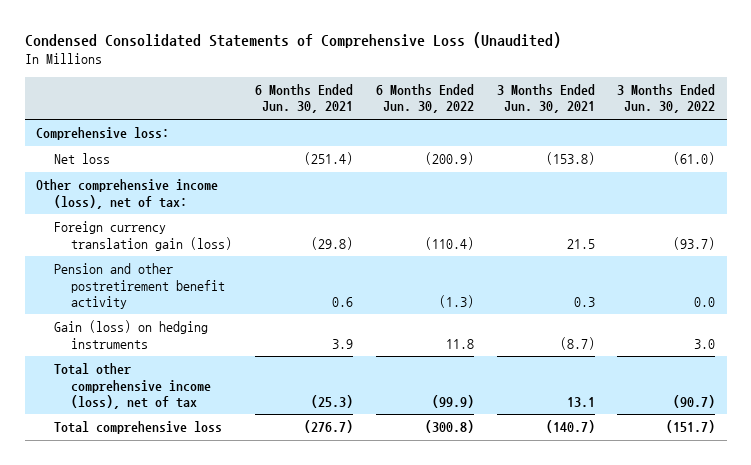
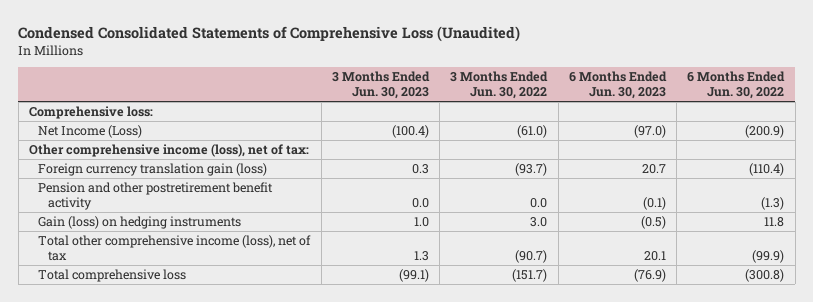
[255,84,354,114] 6 Months Ended Jun. 30, 2021 -> none
[496,84,595,114] 3 Months Ended Jun. 30, 2021 -> none
none -> [331,71,430,100] 3 Months Ended Jun. 30, 2023
none -> [568,71,667,100] 6 Months Ended Jun. 30, 2023
[53,153,110,165] Net loss -> [38,125,143,139] Net Income (Loss)

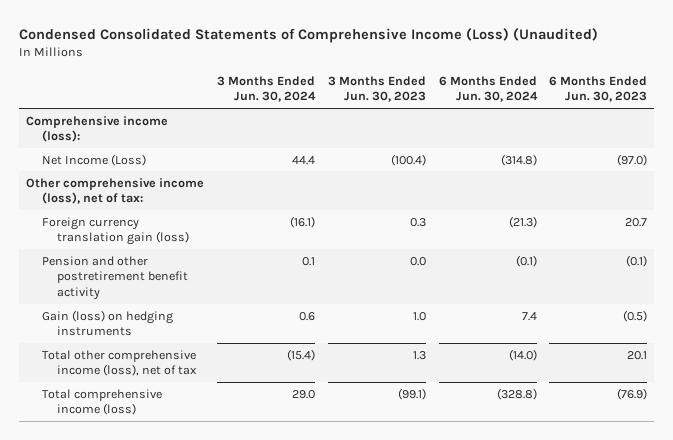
[18,25,521,42] Condensed Consolidated Statements of Comprehensive Loss (Unaudited) -> [19,28,599,44] Condensed Consolidated Statements of Comprehensive Income (Loss) (Unaudited)
[450,71,549,100] 3 Months Ended Jun. 30, 2022 -> none
[687,71,786,100] 6 Months Ended Jun. 30, 2022 -> none
none -> [216,75,316,103] 3 Months Ended Jun. 30, 2024
none -> [438,75,538,103] 6 Months Ended Jun. 30, 2024
[28,106,153,120] Comprehensive loss: -> [25,115,168,143] Comprehensive income (loss):
[38,269,187,283] Total comprehensive loss -> [41,388,162,416] Total comprehensive income (loss)

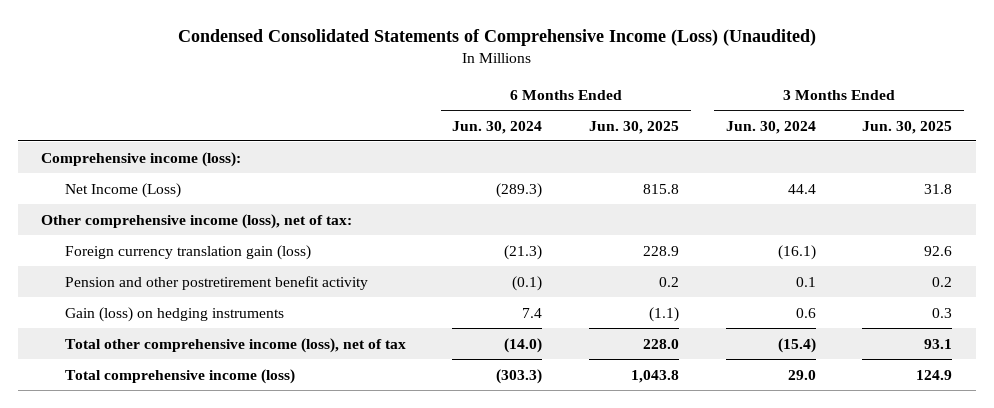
[327,75,426,103] 3 Months Ended Jun. 30, 2023 -> none
[549,75,648,103] 6 Months Ended Jun. 30, 2023 -> none
none -> [589,120,680,134] Jun. 30, 2025
none -> [862,120,953,134] Jun. 30, 2025
[500,153,537,166] (314.8) -> [496,182,543,198] (289.3)
[496,387,537,400] (328.8) -> [496,368,543,384] (303.3)

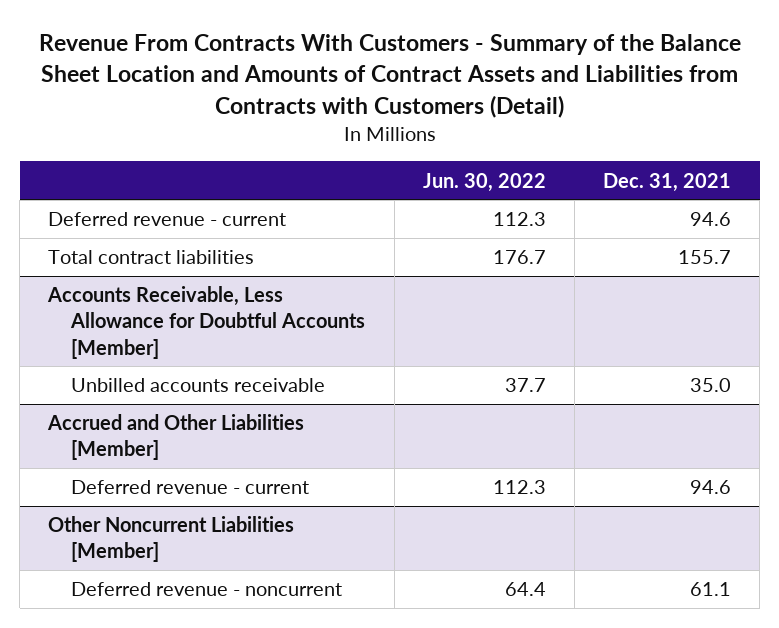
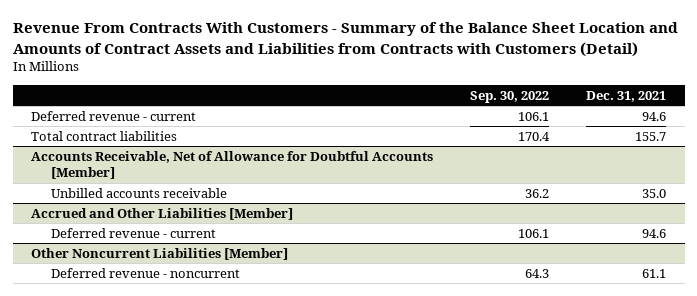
[422,172,546,192] Jun. 30, 2022 -> none
none -> [470,90,550,103] Sep. 30, 2022
[47,286,366,359] Accounts Receivable, Less Allowance for Doubtful Accounts [Member] -> [31,150,434,180] Accounts Receivable, Net of Allowance for Doubtful Accounts [Member]

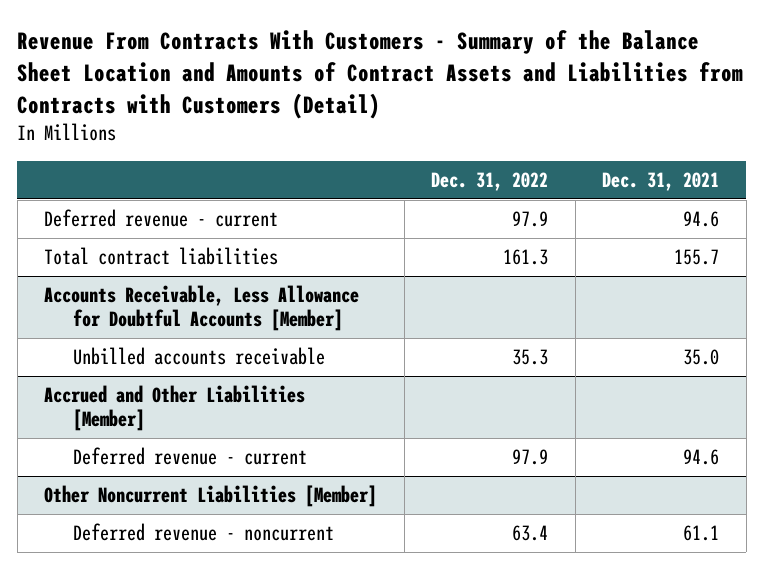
[470,90,550,103] Sep. 30, 2022 -> none
none -> [431,172,549,192] Dec. 31, 2022
[31,150,434,180] Accounts Receivable, Net of Allowance for Doubtful Accounts [Member] -> [44,285,360,332] Accounts Receivable, Less Allowance for Doubtful Accounts [Member]

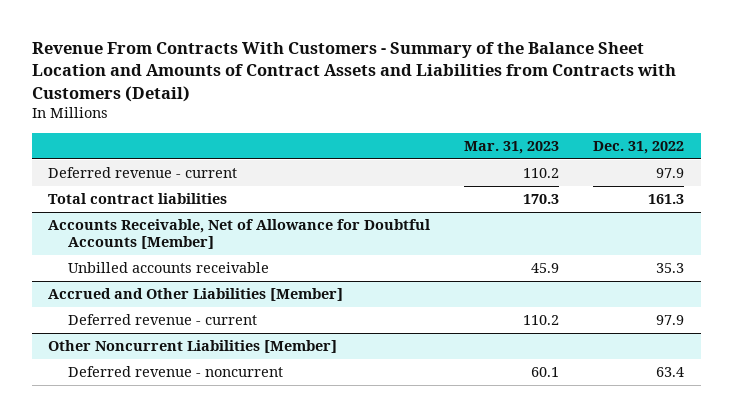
[602,172,720,192] Dec. 31, 2021 -> none
none -> [464,141,560,155] Mar. 31, 2023
[44,285,360,332] Accounts Receivable, Less Allowance for Doubtful Accounts [Member] -> [48,219,431,250] Accounts Receivable, Net of Allowance for Doubtful Accounts [Member]

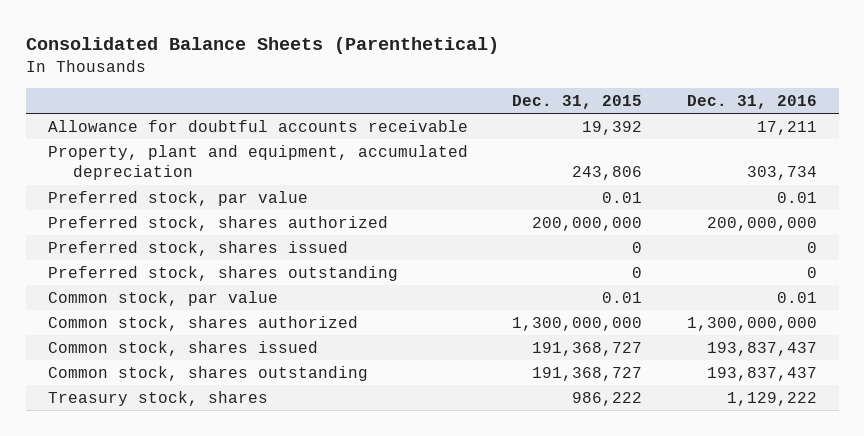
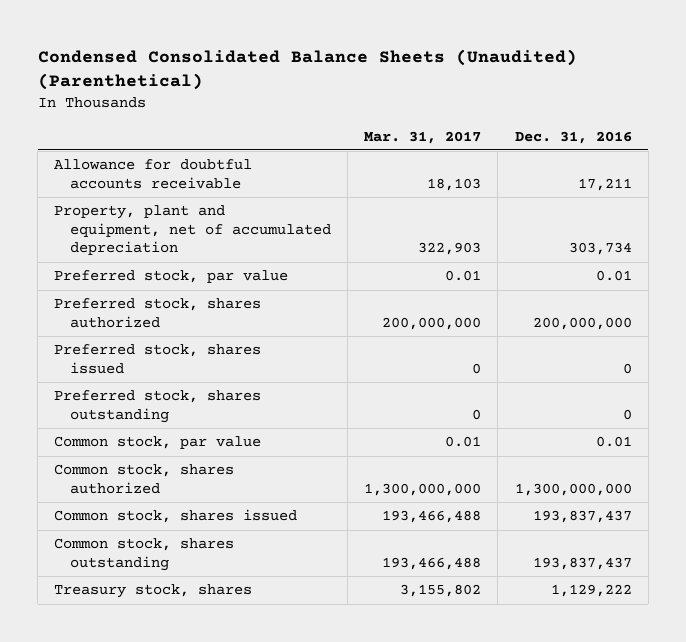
[25,37,499,55] Consolidated Balance Sheets (Parenthetical) -> [37,48,577,90] Condensed Consolidated Balance Sheets (Unaudited) (Parenthetical)
[512,95,643,110] Dec. 31, 2015 -> none
none -> [364,130,482,144] Mar. 31, 2017
[47,145,468,181] Property, plant and equipment, accumulated depreciation -> [54,205,331,256] Property, plant and equipment, net of accumulated depreciation

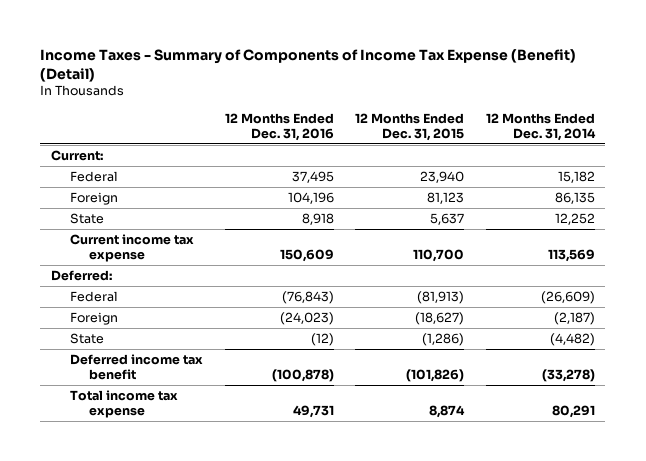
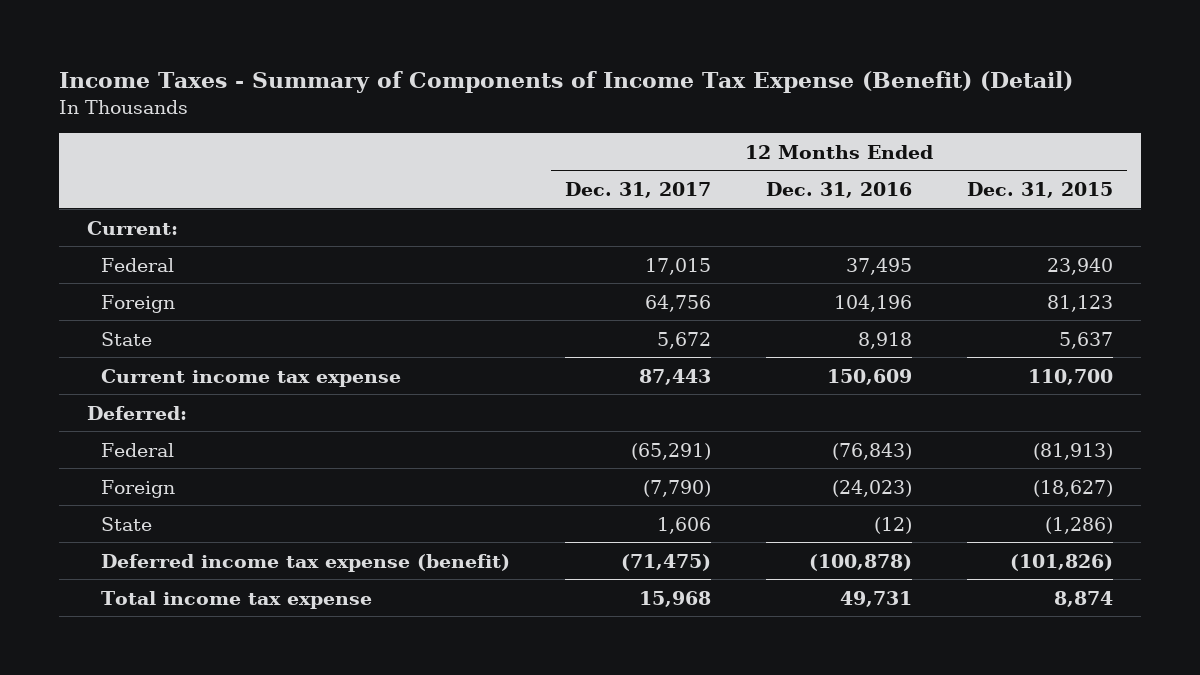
[485,112,596,142] 12 Months Ended Dec. 31, 2014 -> none
none -> [564,182,711,199] Dec. 31, 2017
[69,353,203,381] Deferred income tax benefit -> [100,553,510,572] Deferred income tax expense (benefit)

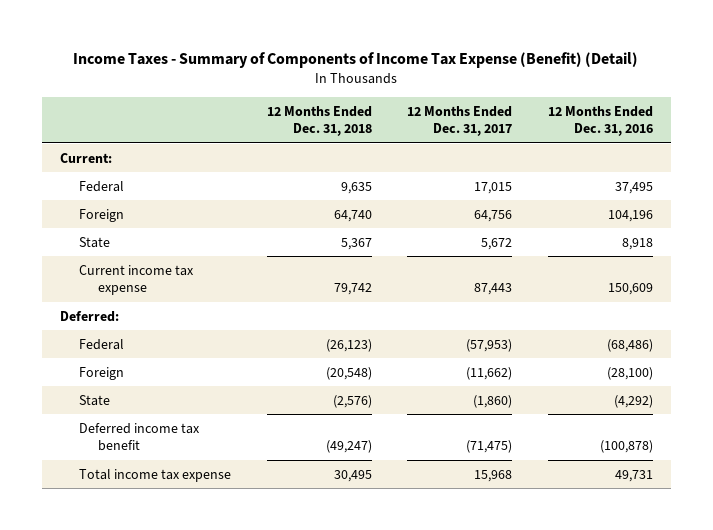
[967,182,1114,199] Dec. 31, 2015 -> none
none -> [266,105,372,137] 12 Months Ended Dec. 31, 2018
[630,442,711,460] (65,291) -> [466,338,513,352] (57,953)
[832,442,913,460] (76,843) -> [607,338,654,352] (68,486)
[642,479,711,497] (7,790) -> [466,366,513,380] (11,662)
[832,479,913,497] (24,023) -> [607,366,654,380] (28,100)
[656,516,711,534] 1,606 -> [473,394,513,408] (1,860)
[874,516,913,534] (12) -> [614,394,654,408] (4,292)
[100,553,510,572] Deferred income tax expense (benefit) -> [79,422,201,452] Deferred income tax benefit

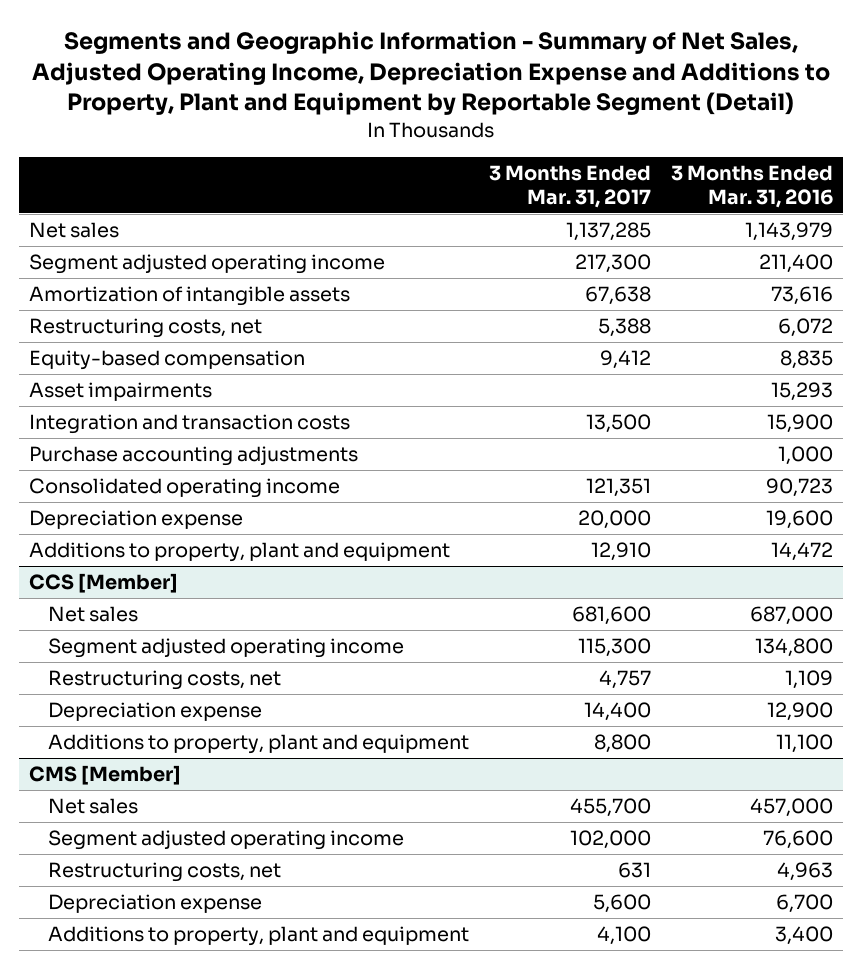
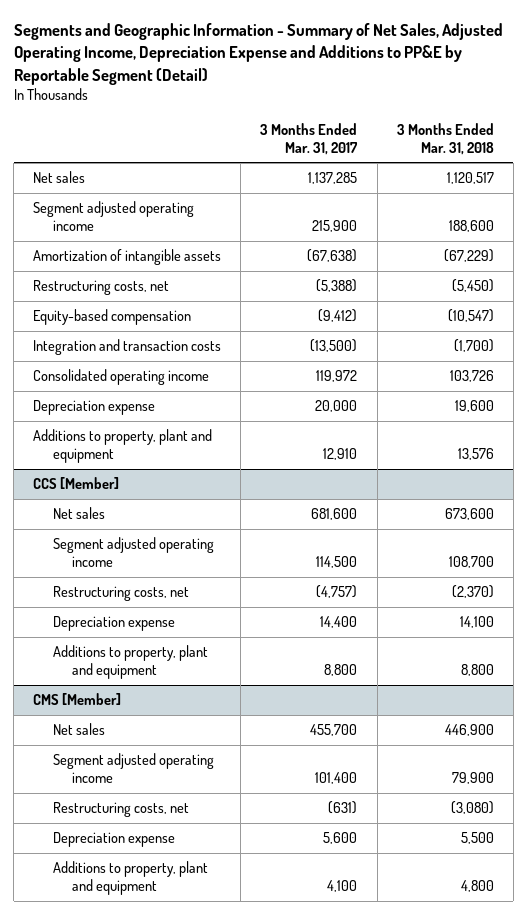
[31,31,830,116] Segments and Geographic Information - Summary of Net Sales, Adjusted Operating Income, Depreciation Expense and Additions to Property, Plant and Equipment by Reportable Segment (Detail) -> [13,23,503,85] Segments and Geographic Information - Summary of Net Sales, Adjusted Operating Income, Depreciation Expense and Additions to PP&E by Reportable Segment (Detail)
[670,165,833,208] 3 Months Ended Mar. 31, 2016 -> none
none -> [396,122,494,155] 3 Months Ended Mar. 31, 2018
[28,382,212,402] Asset impairments -> none
[28,446,358,467] Purchase accounting adjustments -> none
[574,254,651,274] 217,300 -> [312,220,358,233] 215,900
[584,286,651,306] 67,638 -> [307,249,358,263] (67,638)
[597,318,651,338] 5,388 -> [316,279,358,293] (5,388)
[599,350,651,370] 9,412 -> [318,309,358,323] (9,412)
[585,414,651,434] 13,500 -> [310,339,358,353] (13,500)
[585,478,651,498] 121,351 -> [316,370,358,383] 119,972
[577,638,651,658] 115,300 -> [316,556,358,569] 114,500
[598,670,651,690] 4,757 -> [316,585,358,599] (4,757)
[569,830,651,850] 102,000 -> [315,772,358,785] 101,400
[617,862,651,879] 631 -> [328,801,358,815] (631)

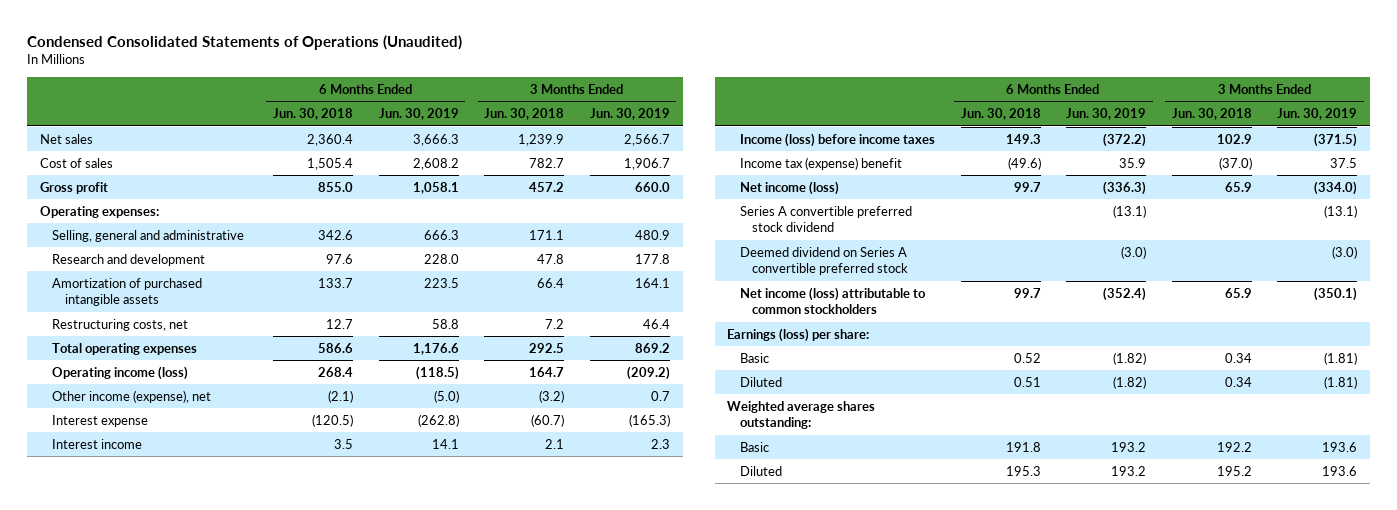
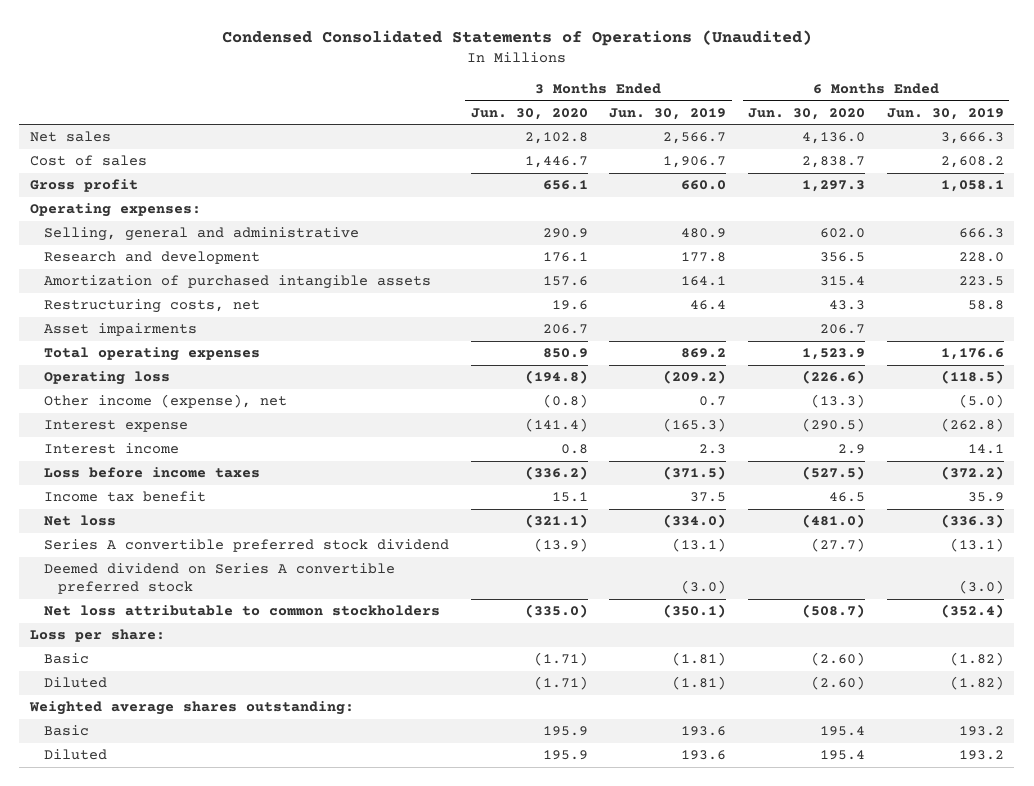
[272,108,353,121] Jun. 30, 2018 -> none
[484,108,565,121] Jun. 30, 2018 -> none
none -> [470,107,588,120] Jun. 30, 2020
none -> [747,107,865,120] Jun. 30, 2020
none -> [44,323,198,337] Asset impairments
[52,365,189,380] Operating income (loss) -> [44,371,171,386] Operating loss
[739,132,935,147] Income (loss) before income taxes -> [44,467,261,479] Loss before income taxes
[739,156,902,170] Income tax (expense) benefit -> [44,491,207,503] Income tax benefit
[739,180,839,195] Net income (loss) -> [44,515,117,527] Net loss
[739,286,926,314] Net income (loss) attributable to common stockholders -> [44,605,441,617] Net loss attributable to common stockholders
[727,327,870,342] Earnings (loss) per share: -> [30,629,166,643] Loss per share:

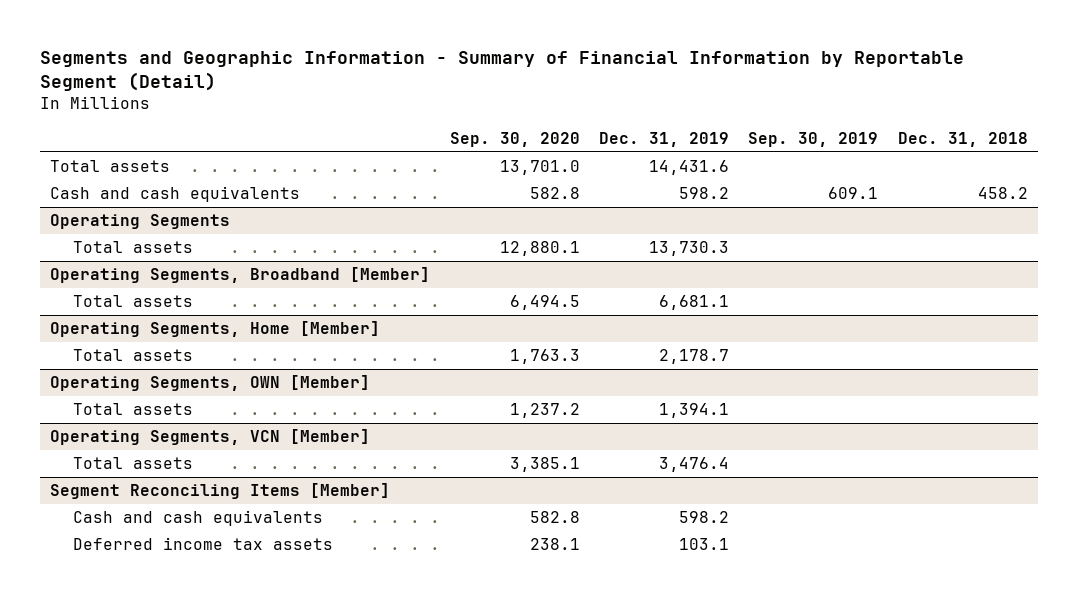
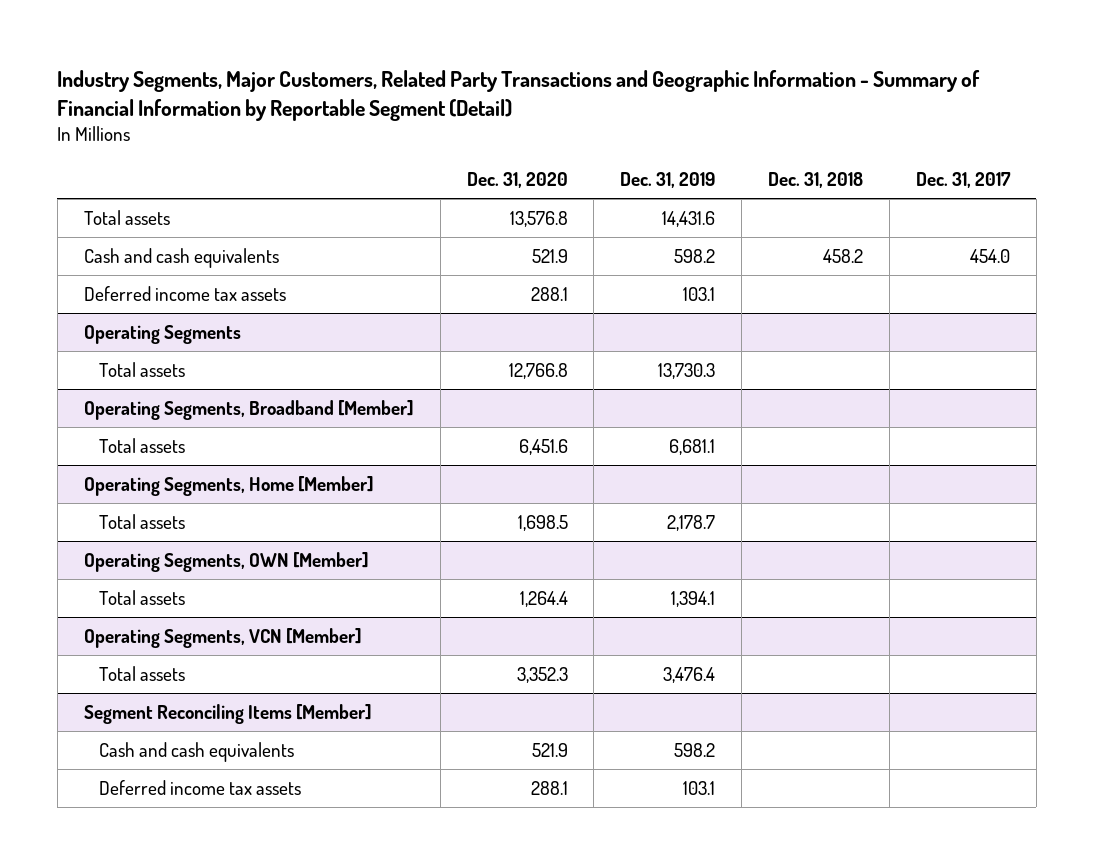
[40,51,965,92] Segments and Geographic Information - Summary of Financial Information by Reportable Segment (Detail) -> [57,69,981,121] Industry Segments, Major Customers, Related Party Transactions and Geographic Information - Summary of Financial Information by Reportable Segment (Detail)
[449,131,580,147] Sep. 30, 2020 -> none
[748,131,879,147] Sep. 30, 2019 -> none
none -> [466,172,568,189] Dec. 31, 2020
none -> [916,172,1012,189] Dec. 31, 2017
none -> [83,285,286,301] Deferred income tax assets

